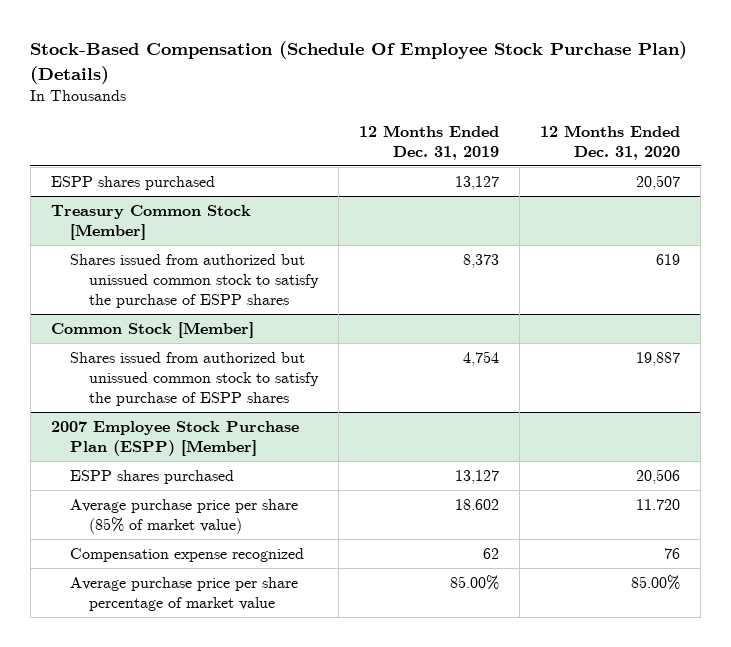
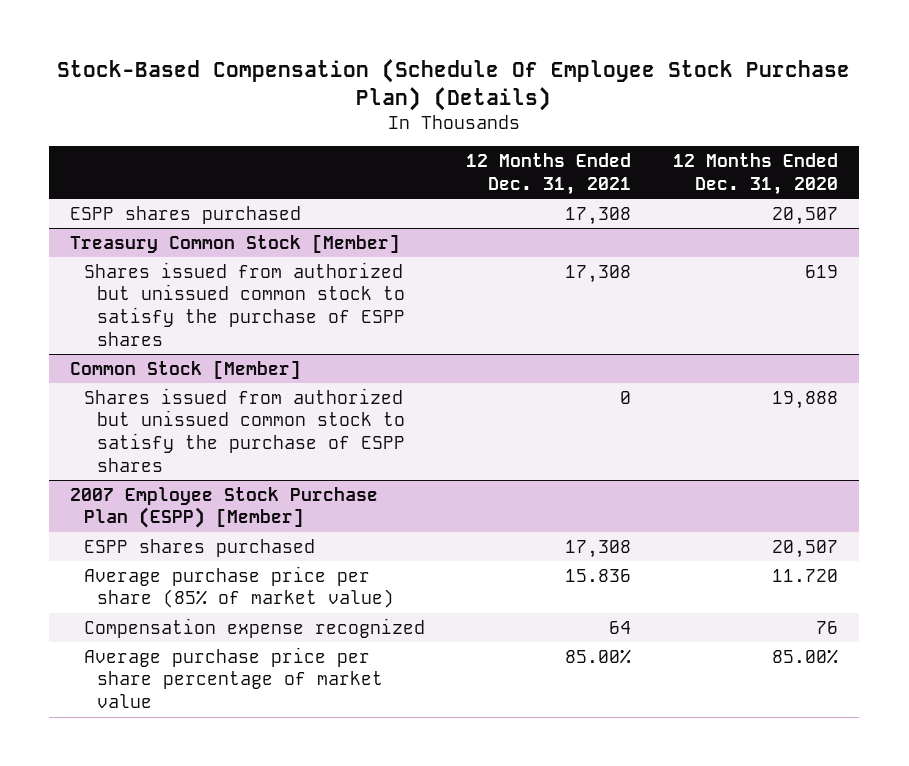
[359,125,500,160] 12 Months Ended Dec. 31, 2019 -> none
none -> [466,152,632,195] 12 Months Ended Dec. 31, 2021
[636,352,681,367] 19,887 -> [772,390,839,409] 19,888
[636,469,681,485] 20,506 -> [772,539,839,558] 20,507

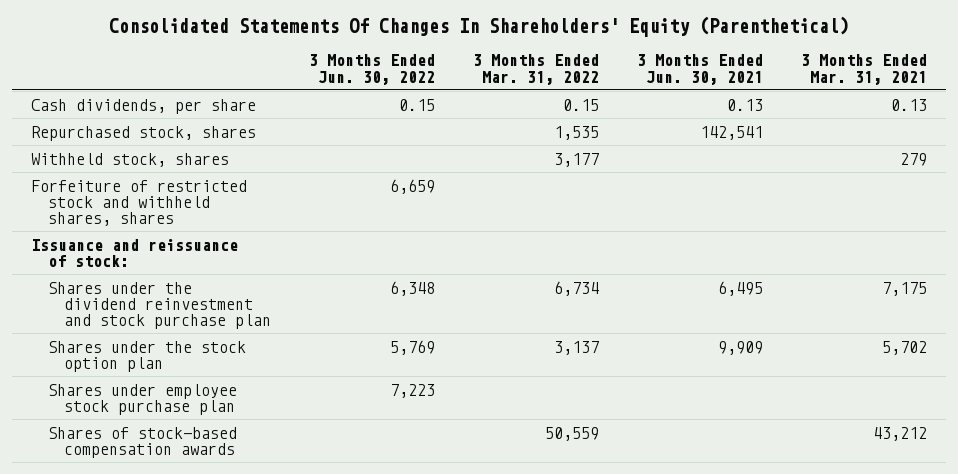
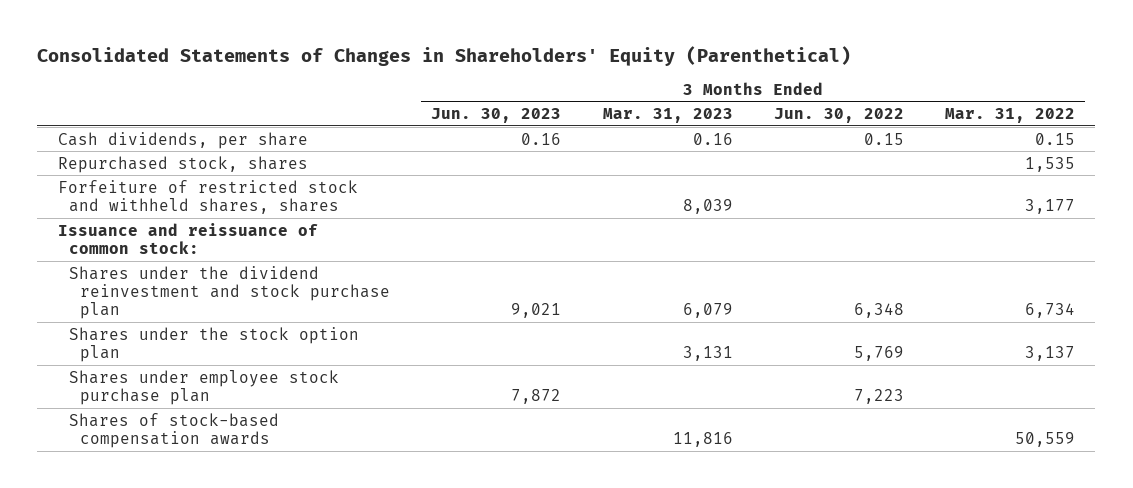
[108,15,849,37] Consolidated Statements Of Changes In Shareholders' Equity (Parenthetical) -> [37,45,852,66] Consolidated Statements of Changes in Shareholders' Equity (Parenthetical)
[636,54,763,85] 3 Months Ended Jun. 30, 2021 -> none
[800,54,927,85] 3 Months Ended Mar. 31, 2021 -> none
none -> [431,108,562,124] Jun. 30, 2023
none -> [602,108,733,124] Mar. 31, 2023
[30,179,247,227] Forfeiture of restricted stock and withheld shares, shares -> none
[30,152,229,167] Withheld stock, shares -> [57,179,358,215] Forfeiture of restricted stock and withheld shares, shares
[30,238,238,267] Issuance and reissuance of stock: -> [57,222,318,255] Issuance and reissuance of common stock:

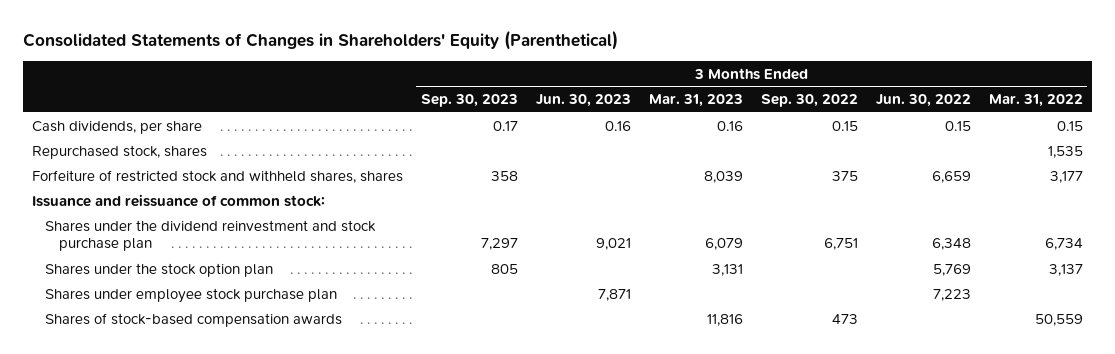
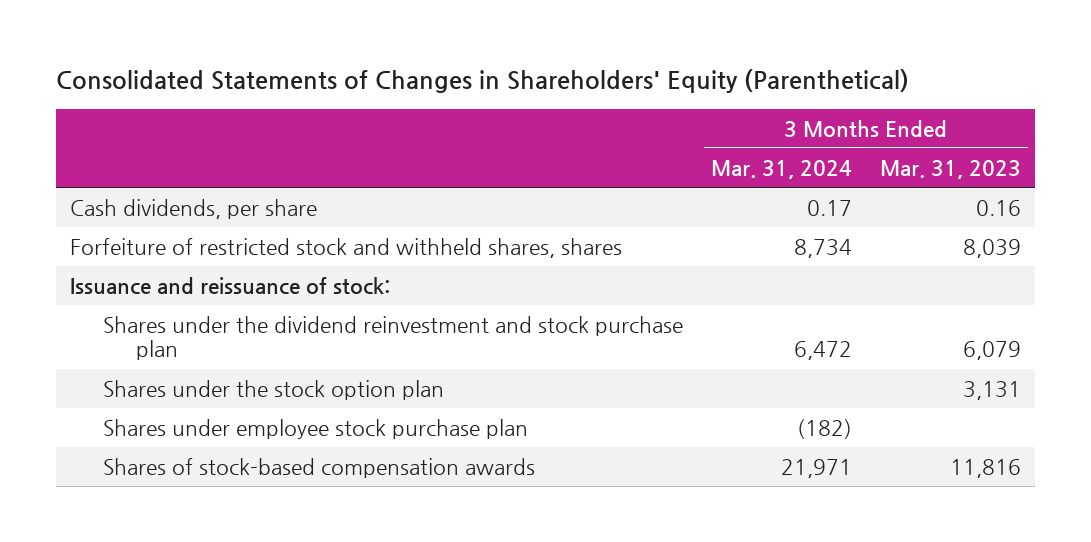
[420,94,518,108] Sep. 30, 2023 -> none
[535,94,631,108] Jun. 30, 2023 -> none
[760,94,858,108] Sep. 30, 2022 -> none
[875,94,971,108] Jun. 30, 2022 -> none
[988,94,1083,108] Mar. 31, 2022 -> none
none -> [711,159,853,179] Mar. 31, 2024
[32,144,208,159] Repurchased stock, shares -> none
[32,193,326,207] Issuance and reissuance of common stock: -> [70,276,391,295] Issuance and reissuance of stock:

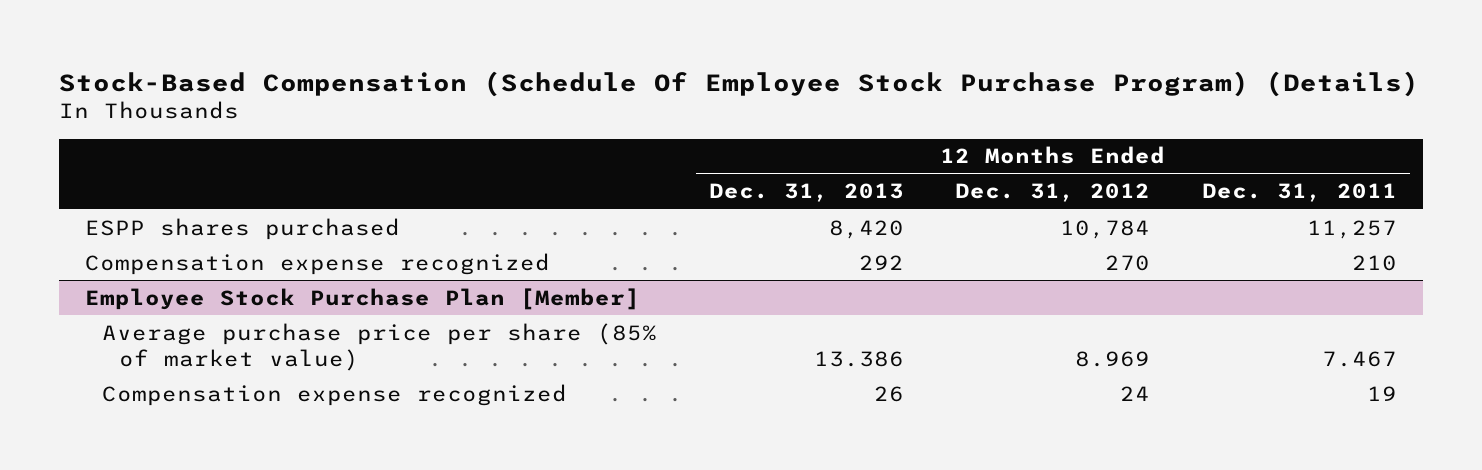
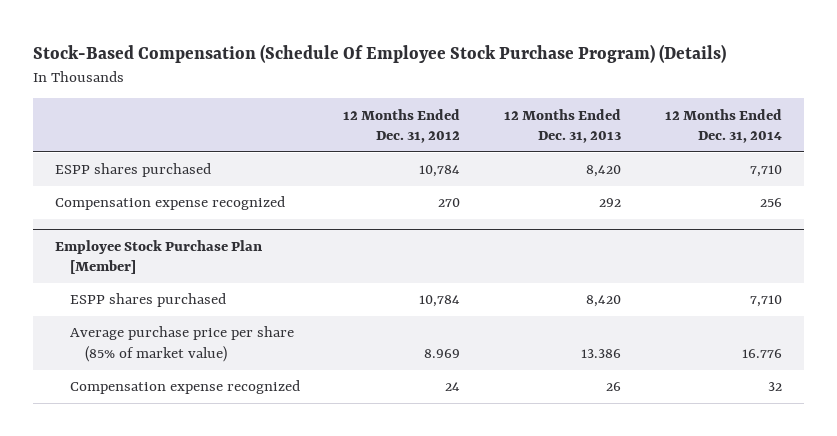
[1202,183,1398,203] Dec. 31, 2011 -> none
none -> [664,108,782,144] 12 Months Ended Dec. 31, 2014
none -> [69,293,226,308] ESPP shares purchased

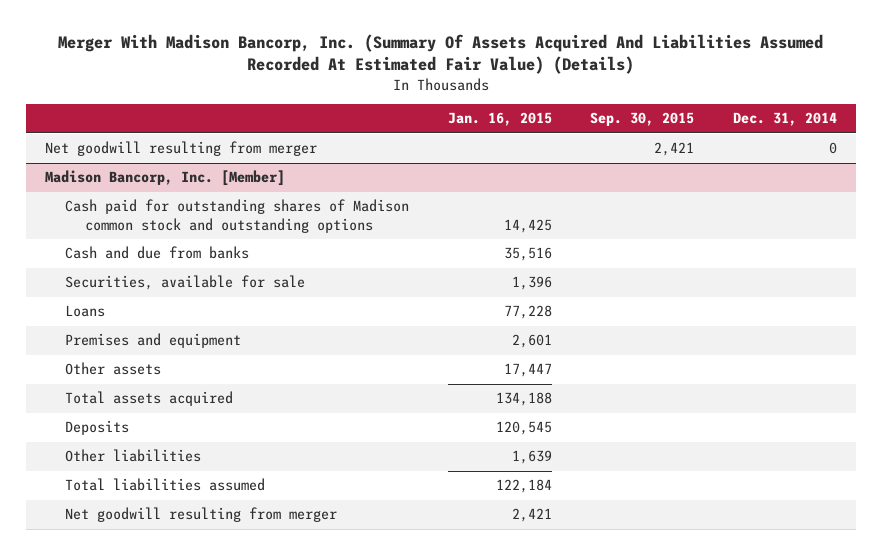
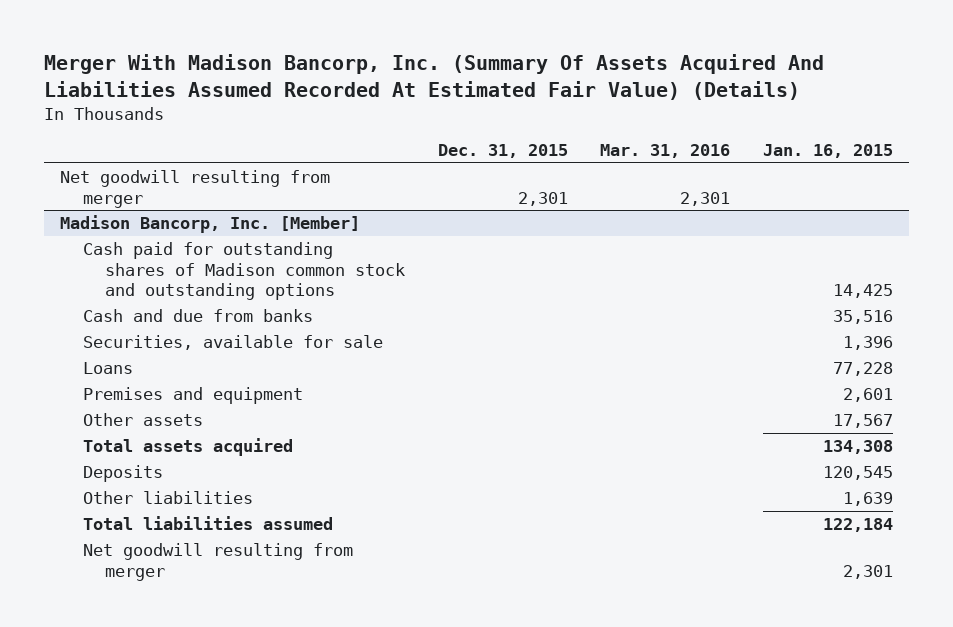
[590,112,695,127] Sep. 30, 2015 -> none
[732,112,837,127] Dec. 31, 2014 -> none
none -> [437,144,568,159] Dec. 31, 2015
none -> [600,144,731,159] Mar. 31, 2016
[503,363,552,378] 17,447 -> [832,414,893,429] 17,567
[495,392,552,407] 134,188 -> [822,440,893,455] 134,308
[511,508,552,523] 2,421 -> [842,564,893,579] 2,301

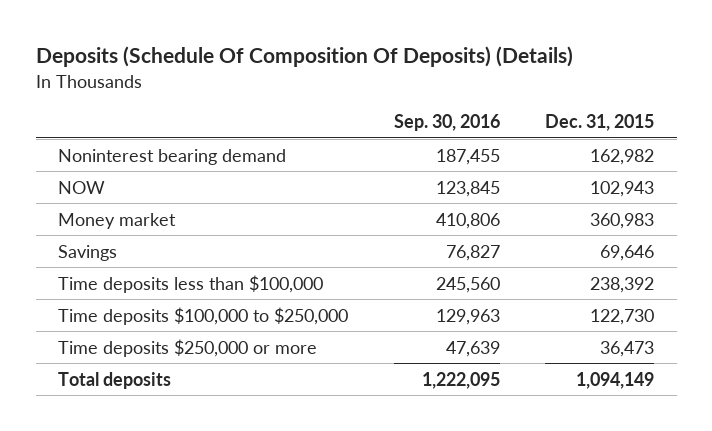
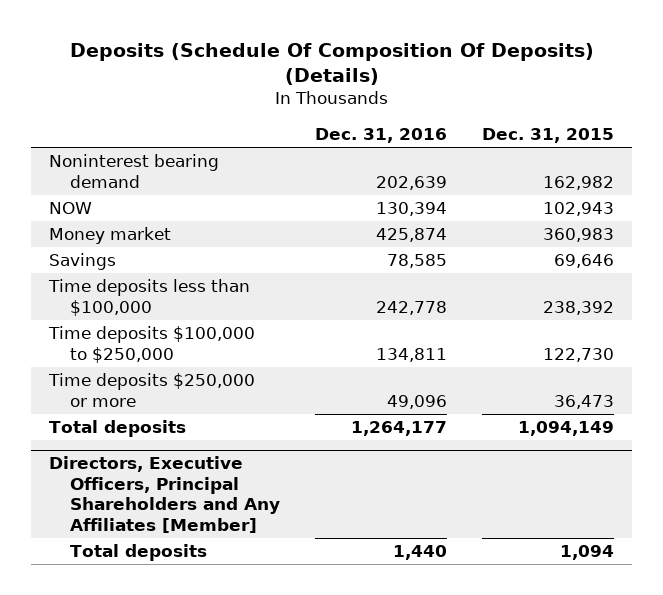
[393,114,500,132] Sep. 30, 2016 -> none
none -> [315,127,448,143] Dec. 31, 2016
none -> [48,456,281,533] Directors, Executive Officers, Principal Shareholders and Any Affiliates [Member]
none -> [70,544,208,562] Total deposits

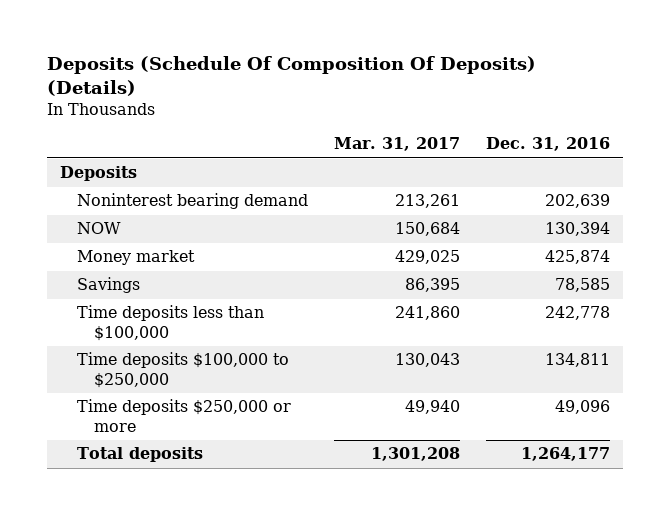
[482,127,615,143] Dec. 31, 2015 -> none
none -> [334,137,461,152] Mar. 31, 2017
none -> [59,166,137,182] Deposits
[48,456,281,533] Directors, Executive Officers, Principal Shareholders and Any Affiliates [Member] -> none
[70,544,208,562] Total deposits -> none

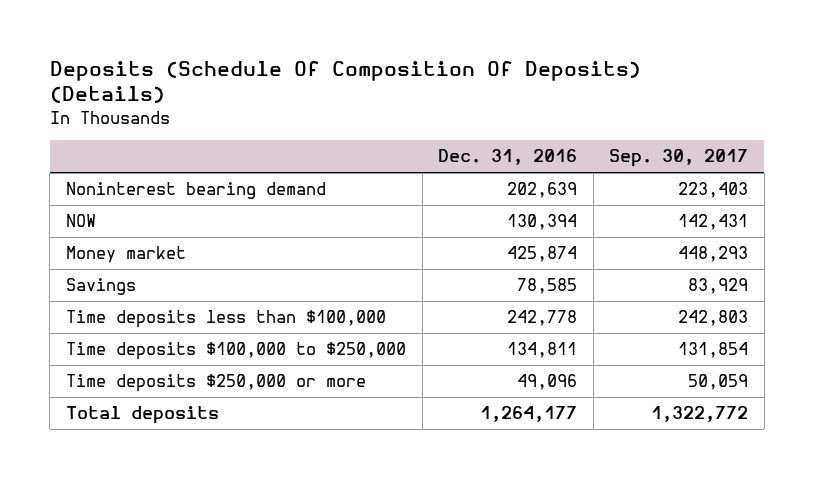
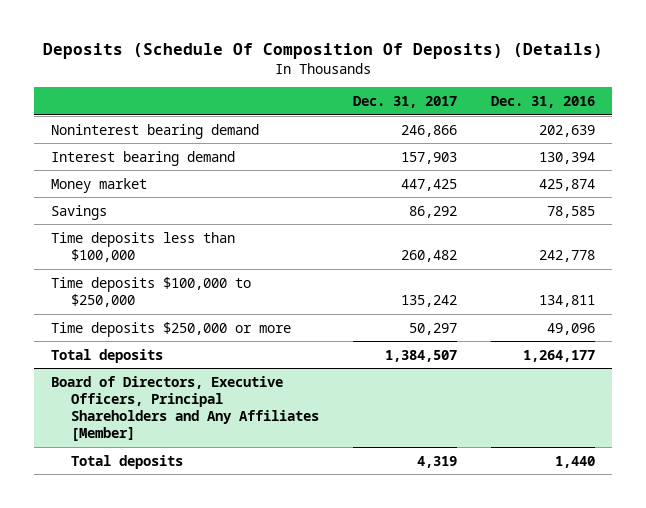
[609,149,749,168] Sep. 30, 2017 -> none
none -> [353,96,458,109] Dec. 31, 2017
[65,214,96,228] NOW -> [50,150,235,166] Interest bearing demand
none -> [50,375,320,442] Board of Directors, Executive Officers, Principal Shareholders and Any Affiliates [Member]
none -> [71,454,184,469] Total deposits

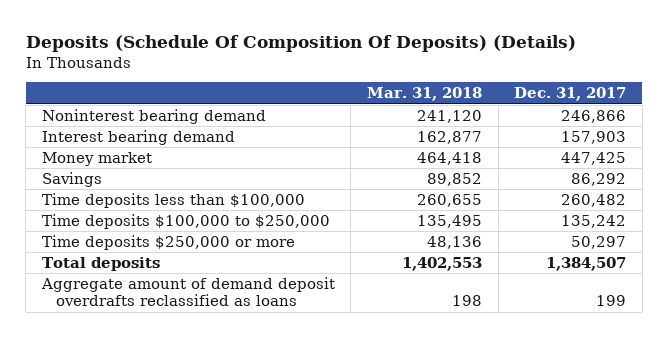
[491,96,596,109] Dec. 31, 2016 -> none
none -> [367,87,483,102] Mar. 31, 2018
[50,375,320,442] Board of Directors, Executive Officers, Principal Shareholders and Any Affiliates [Member] -> none
[71,454,184,469] Total deposits -> none
none -> [40,277,335,307] Aggregate amount of demand deposit overdrafts reclassified as loans

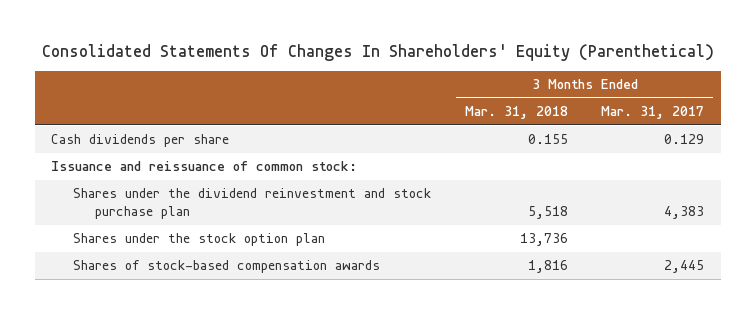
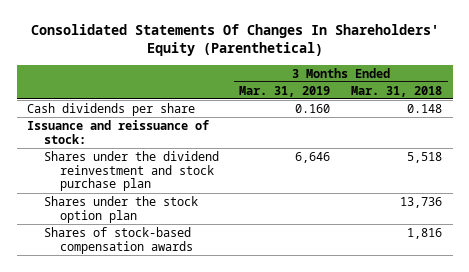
[601,106,705,120] Mar. 31, 2017 -> none
none -> [239,85,331,97] Mar. 31, 2019
[527,134,568,145] 0.155 -> [407,103,443,113] 0.148
[51,161,358,172] Issuance and reissuance of common stock: -> [26,119,209,144] Issuance and reissuance of stock:

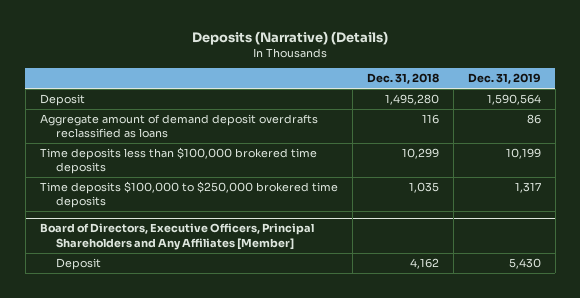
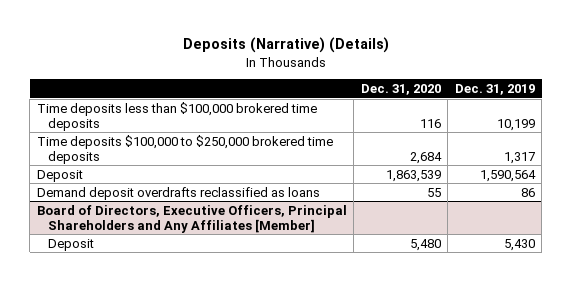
[366,73,439,85] Dec. 31, 2018 -> none
none -> [360,84,441,96] Dec. 31, 2020
[39,114,318,139] Aggregate amount of demand deposit overdrafts reclassified as loans -> none
[39,94,85,107] Deposit -> [36,169,83,182] Deposit
none -> [36,186,320,200] Demand deposit overdrafts reclassified as loans

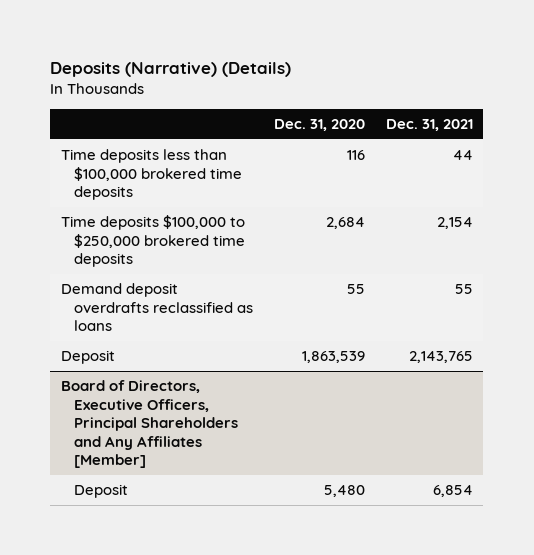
[454,84,535,96] Dec. 31, 2019 -> none
none -> [385,118,473,131] Dec. 31, 2021
[36,169,83,182] Deposit -> [60,350,115,365] Deposit

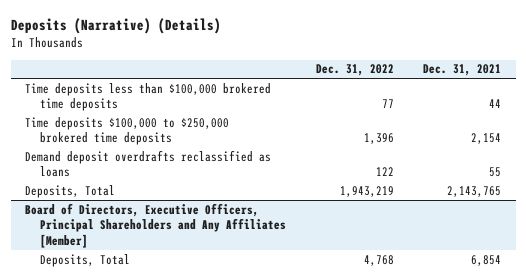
[273,118,365,131] Dec. 31, 2020 -> none
none -> [315,64,394,77] Dec. 31, 2022
[60,350,115,365] Deposit -> [25,184,116,198] Deposits, Total
[74,484,129,499] Deposit -> [40,253,131,267] Deposits, Total

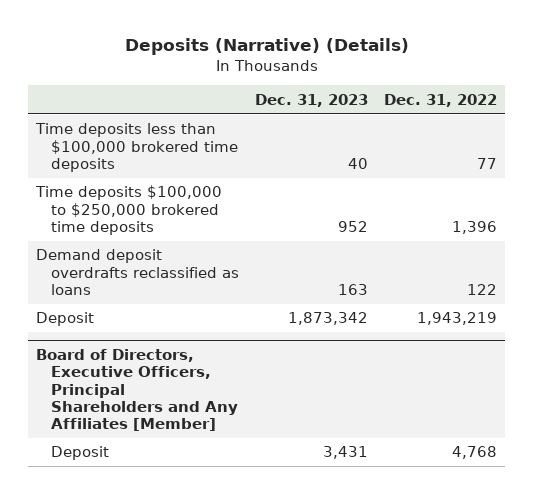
[423,64,502,77] Dec. 31, 2021 -> none
none -> [254,93,368,107] Dec. 31, 2023
[25,184,116,198] Deposits, Total -> [36,312,95,327] Deposit
[40,253,131,267] Deposits, Total -> [50,446,109,461] Deposit

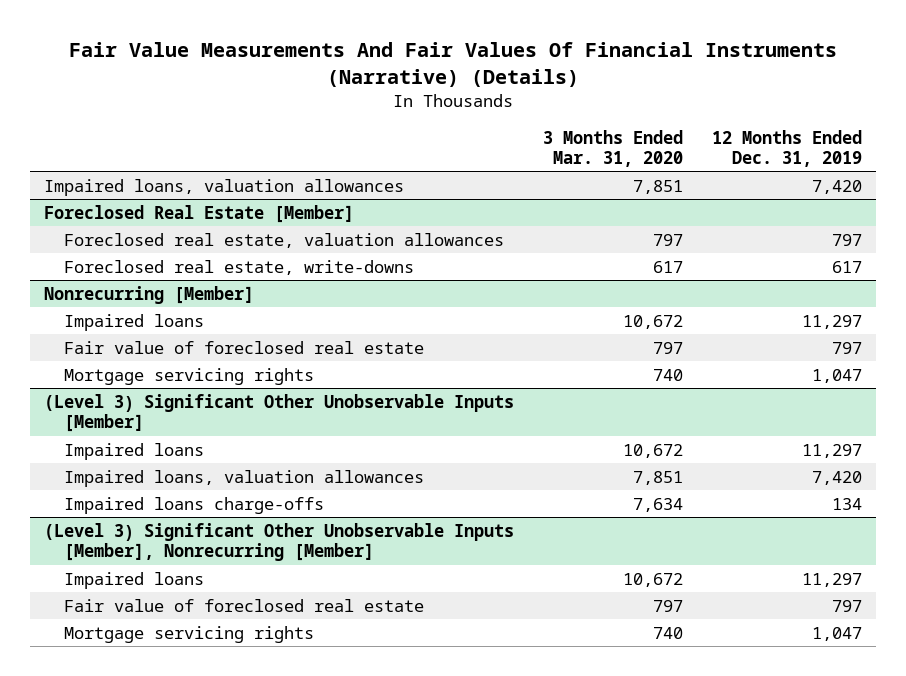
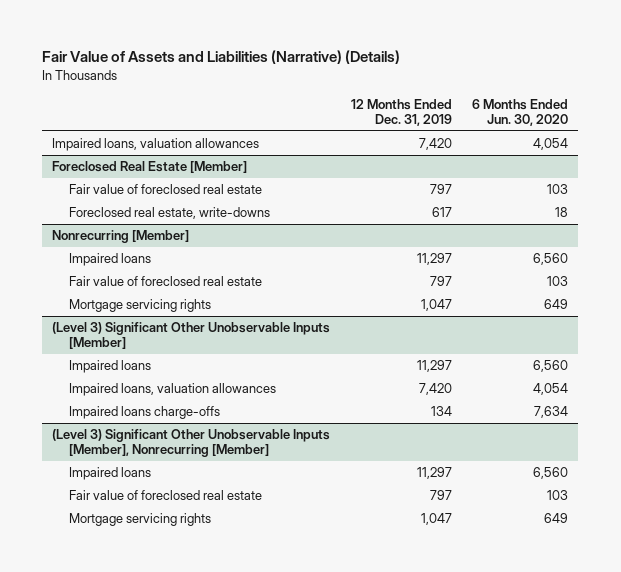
[69,41,838,87] Fair Value Measurements And Fair Values Of Financial Instruments (Narrative) (Details) -> [42,50,401,65] Fair Value of Assets and Liabilities (Narrative) (Details)
[543,129,684,168] 3 Months Ended Mar. 31, 2020 -> none
none -> [472,98,569,126] 6 Months Ended Jun. 30, 2020
[63,232,504,248] Foreclosed real estate, valuation allowances -> [68,184,262,195] Fair value of foreclosed real estate

